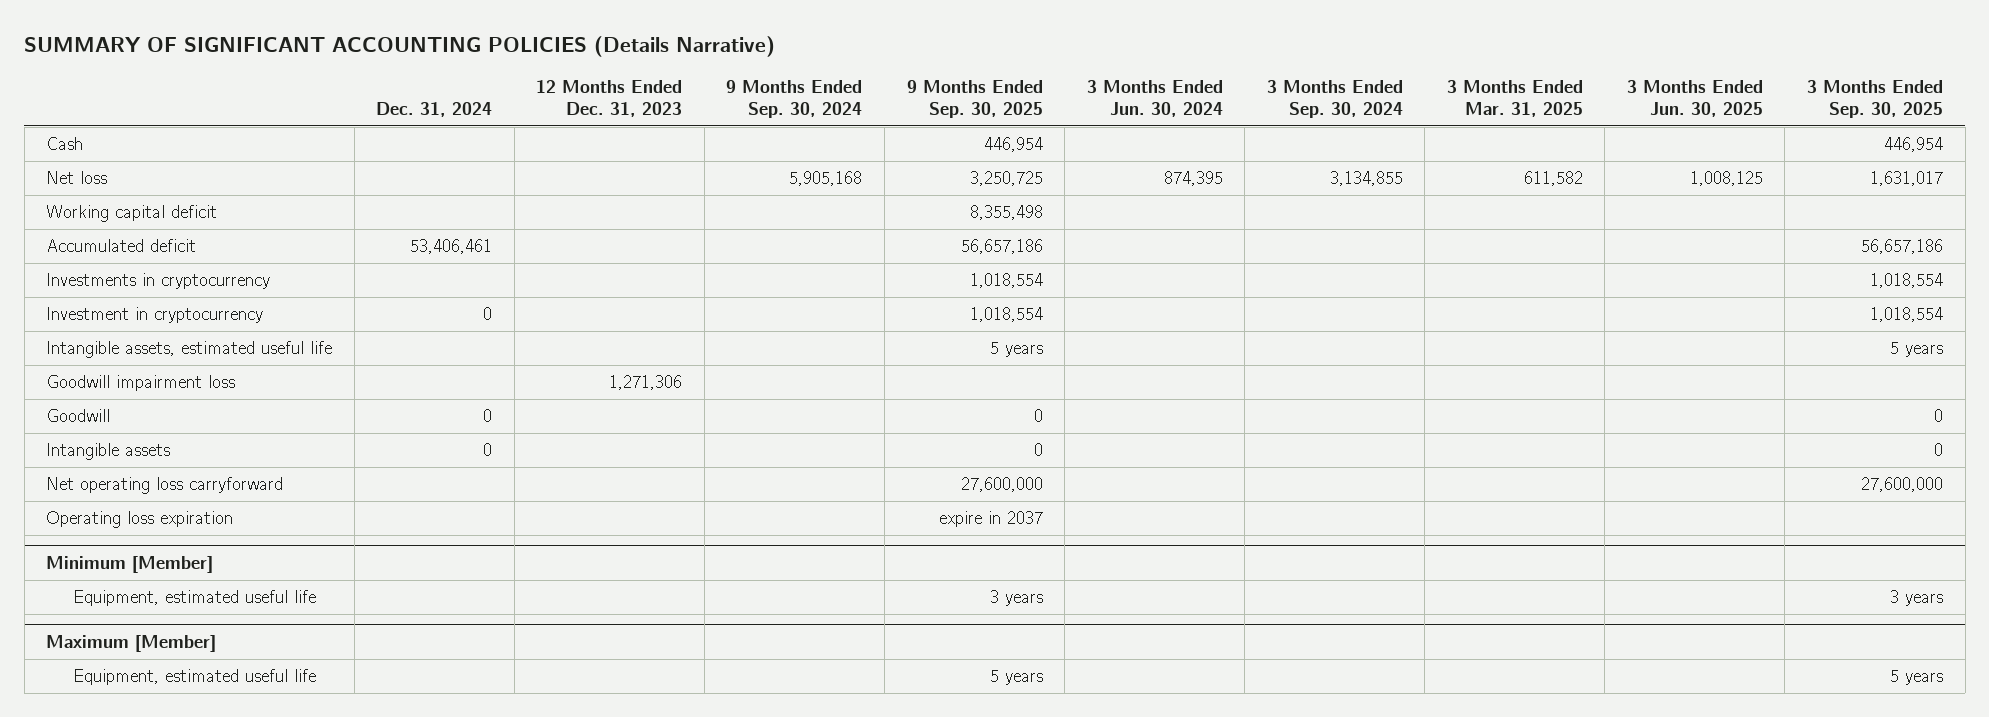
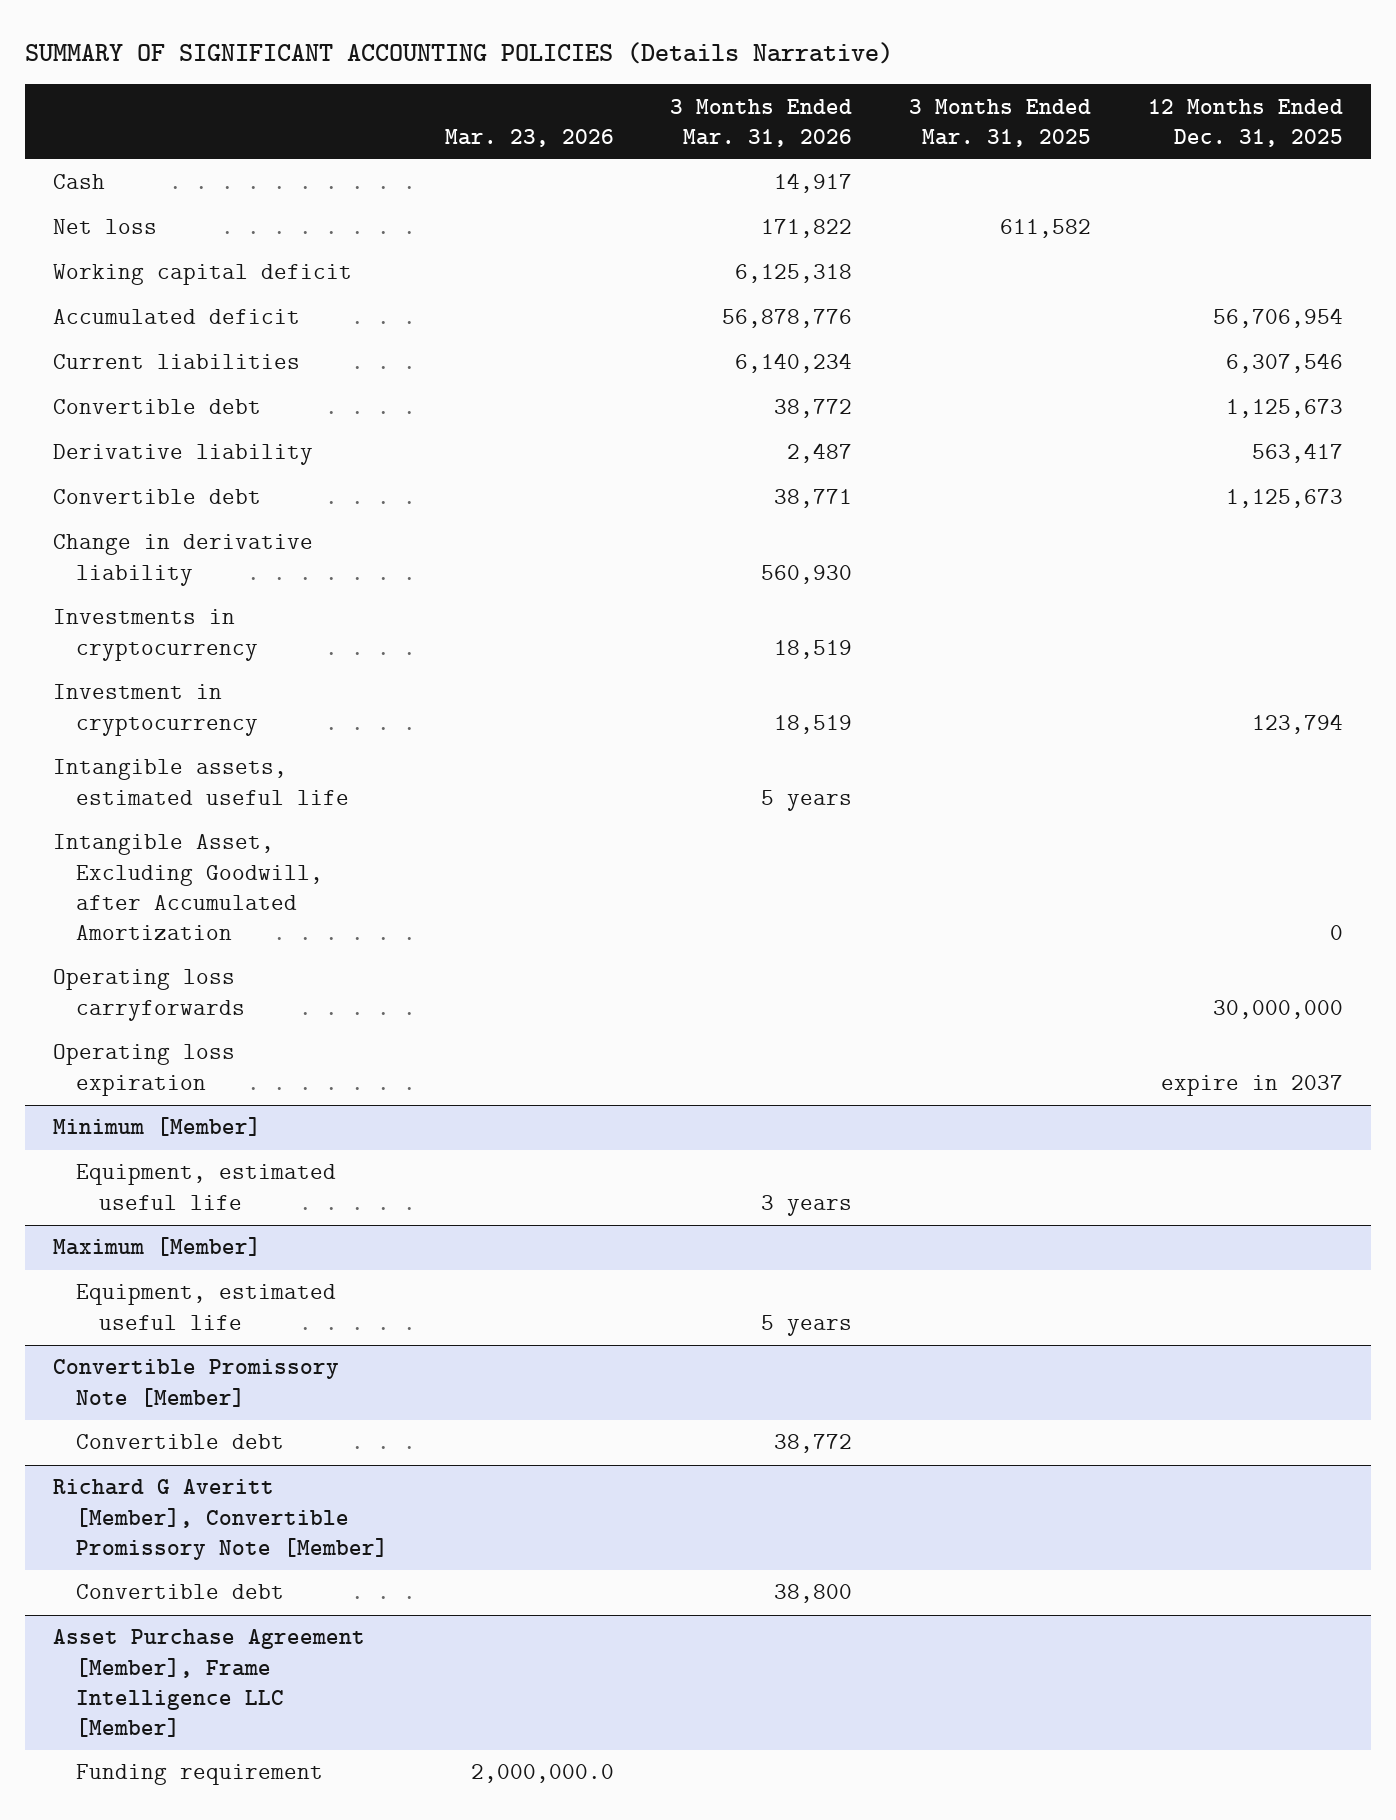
[376,101,493,117] Dec. 31, 2024 -> none
[536,79,683,117] 12 Months Ended Dec. 31, 2023 -> none
[726,79,863,118] 9 Months Ended Sep. 30, 2024 -> none
[906,79,1043,118] 9 Months Ended Sep. 30, 2025 -> none
[1086,79,1223,117] 3 Months Ended Jun. 30, 2024 -> none
[1266,79,1403,118] 3 Months Ended Sep. 30, 2024 -> none
[1626,79,1763,117] 3 Months Ended Jun. 30, 2025 -> none
[1807,79,1944,118] 3 Months Ended Sep. 30, 2025 -> none
none -> [444,128,614,147] Mar. 23, 2026
none -> [670,98,853,147] 3 Months Ended Mar. 31, 2026
none -> [1147,98,1343,147] 12 Months Ended Dec. 31, 2025
none -> [53,354,301,370] Current liabilities
none -> [53,399,262,415] Convertible debt
none -> [53,444,314,466] Derivative liability
none -> [53,489,262,505] Convertible debt
none -> [53,534,314,586] Change in derivative liability
[46,375,236,392] Goodwill impairment loss -> none
[46,409,111,423] Goodwill -> none
[46,443,171,461] Intangible assets -> [53,834,324,941] Intangible Asset, Excluding Goodwill, after Accumulated Amortization
[46,477,284,495] Net operating loss carryforward -> [53,969,246,1021] Operating loss carryforwards
none -> [53,1359,340,1407] Convertible Promissory Note [Member]
none -> [76,1434,285,1450] Convertible debt
none -> [53,1479,389,1560] Richard G Averitt [Member], Convertible Promissory Note [Member]
none -> [76,1584,285,1600] Convertible debt
none -> [53,1629,366,1738] Asset Purchase Agreement [Member], Frame Intelligence LLC [Member]
none -> [76,1764,324,1786] Funding requirement

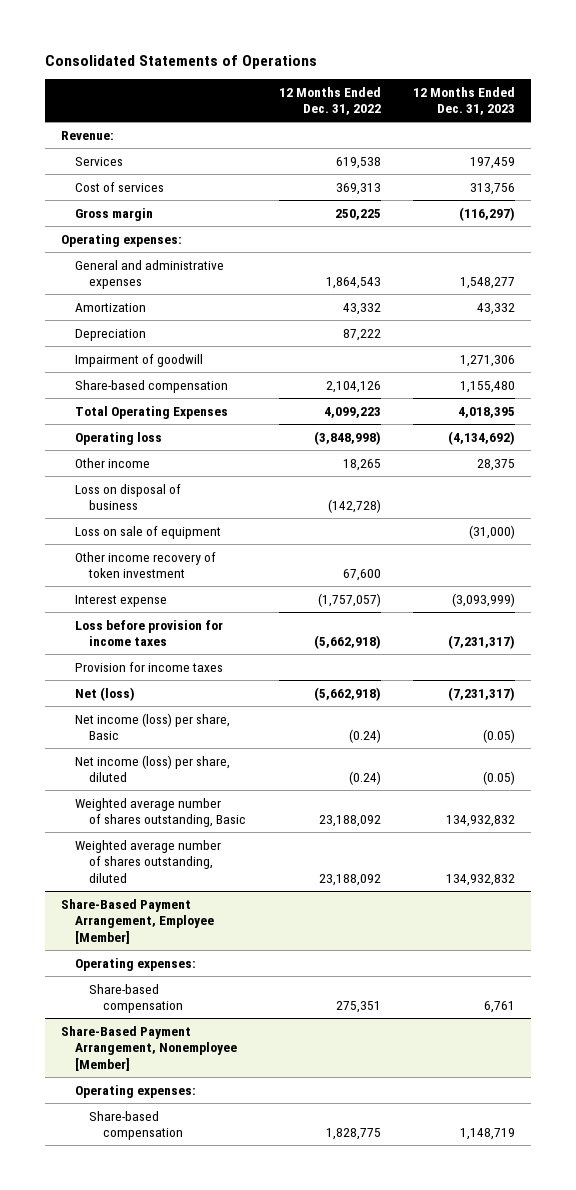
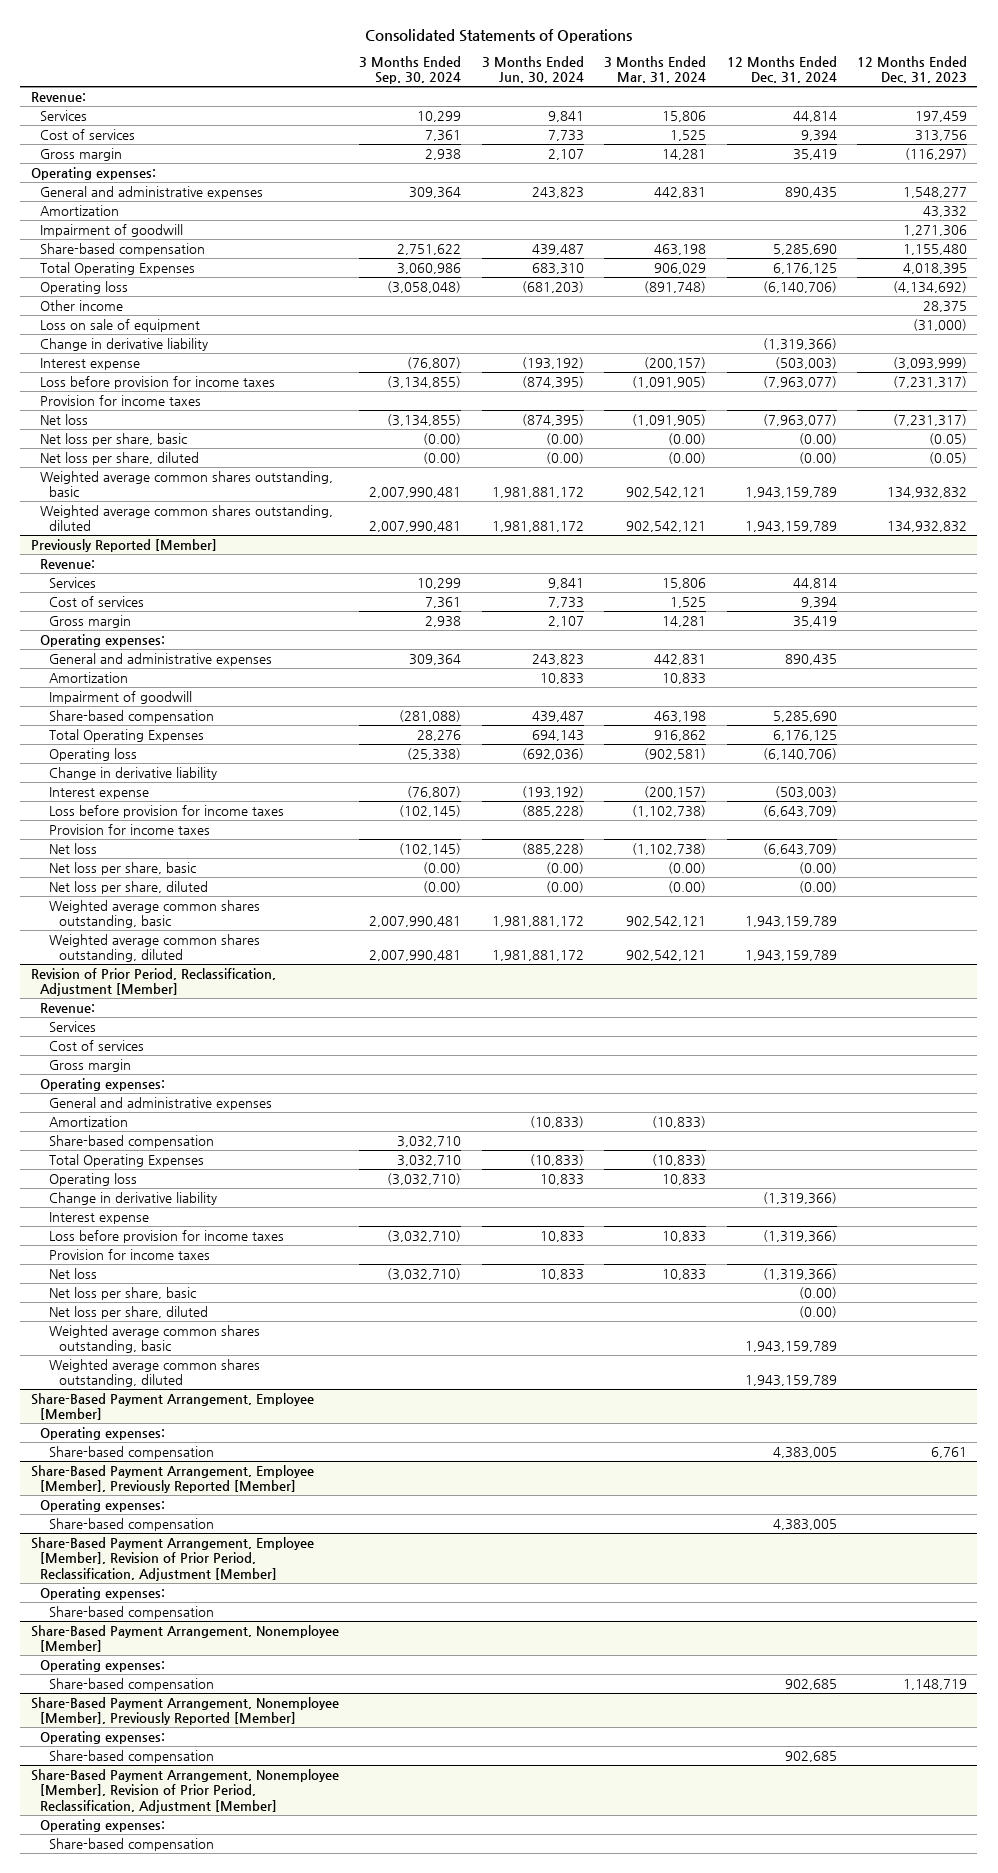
[278,86,381,116] 12 Months Ended Dec. 31, 2022 -> none
none -> [359,55,462,85] 3 Months Ended Sep. 30, 2024
none -> [481,55,584,84] 3 Months Ended Jun. 30, 2024
none -> [604,55,707,84] 3 Months Ended Mar. 31, 2024
none -> [726,55,837,84] 12 Months Ended Dec. 31, 2024
[75,328,147,341] Depreciation -> none
[75,483,182,511] Loss on disposal of business -> none
[75,551,217,579] Other income recovery of token investment -> none
none -> [39,337,208,351] Change in derivative liability
[75,686,136,701] Net (loss) -> [39,413,88,425] Net loss
[75,712,231,741] Net income (loss) per share, Basic -> [39,432,187,446] Net loss per share, basic
[75,754,231,783] Net income (loss) per share, diluted -> [39,451,199,465] Net loss per share, diluted
[75,797,247,828] Weighted average number of shares outstanding, Basic -> [39,470,333,498] Weighted average common shares outstanding, basic
[75,839,222,883] Weighted average number of shares outstanding, diluted -> [39,504,333,532] Weighted average common shares outstanding, diluted
none -> [30,538,217,552] Previously Reported [Member]
none -> [39,558,95,569] Revenue:
none -> [49,576,97,588] Services
none -> [49,595,145,607] Cost of services
none -> [49,614,132,628] Gross margin
none -> [39,633,165,647] Operating expenses:
none -> [49,652,273,666] General and administrative expenses
none -> [49,671,129,683] Amortization
none -> [49,690,193,704] Impairment of goodwill
none -> [49,709,215,723] Share-based compensation
none -> [49,728,205,742] Total Operating Expenses
none -> [49,747,138,761] Operating loss
none -> [49,766,218,780] Change in derivative liability
none -> [49,786,150,799] Interest expense
none -> [49,804,285,818] Loss before provision for income taxes
none -> [49,823,211,835] Provision for income taxes
none -> [49,842,98,854] Net loss
none -> [49,861,197,875] Net loss per share, basic
none -> [49,880,209,894] Net loss per share, diluted
none -> [49,899,261,929] Weighted average common shares outstanding, basic
none -> [49,933,261,963] Weighted average common shares outstanding, diluted
none -> [30,967,276,997] Revision of Prior Period, Reclassification, Adjustment [Member]
none -> [39,1002,95,1013] Revenue:
none -> [49,1020,97,1032] Services
none -> [49,1039,145,1051] Cost of services
none -> [49,1058,132,1072] Gross margin
none -> [39,1077,165,1091] Operating expenses:
none -> [49,1096,273,1110] General and administrative expenses
none -> [49,1115,129,1127] Amortization
none -> [49,1134,215,1148] Share-based compensation
none -> [49,1153,205,1167] Total Operating Expenses
none -> [49,1172,138,1186] Operating loss
none -> [49,1191,218,1205] Change in derivative liability
none -> [49,1211,150,1224] Interest expense
none -> [49,1229,285,1243] Loss before provision for income taxes
none -> [49,1248,211,1260] Provision for income taxes
none -> [49,1267,98,1279] Net loss
none -> [49,1286,197,1300] Net loss per share, basic
none -> [49,1305,209,1319] Net loss per share, diluted
none -> [49,1324,261,1354] Weighted average common shares outstanding, basic
none -> [49,1358,261,1388] Weighted average common shares outstanding, diluted
none -> [30,1464,314,1494] Share-Based Payment Arrangement, Employee [Member], Previously Reported [Member]
none -> [39,1498,165,1512] Operating expenses:
none -> [49,1517,215,1531] Share-based compensation
none -> [30,1536,314,1581] Share-Based Payment Arrangement, Employee [Member], Revision of Prior Period, Reclassification, Adjustment [Member]
none -> [39,1586,165,1600] Operating expenses:
none -> [49,1605,215,1619] Share-based compensation
none -> [30,1696,339,1726] Share-Based Payment Arrangement, Nonemployee [Member], Previously Reported [Member]
none -> [39,1730,165,1744] Operating expenses:
none -> [49,1749,215,1763] Share-based compensation
none -> [30,1768,339,1813] Share-Based Payment Arrangement, Nonemployee [Member], Revision of Prior Period, Reclassification, Adjustment [Member]
none -> [39,1818,165,1832] Operating expenses:
none -> [49,1837,215,1851] Share-based compensation

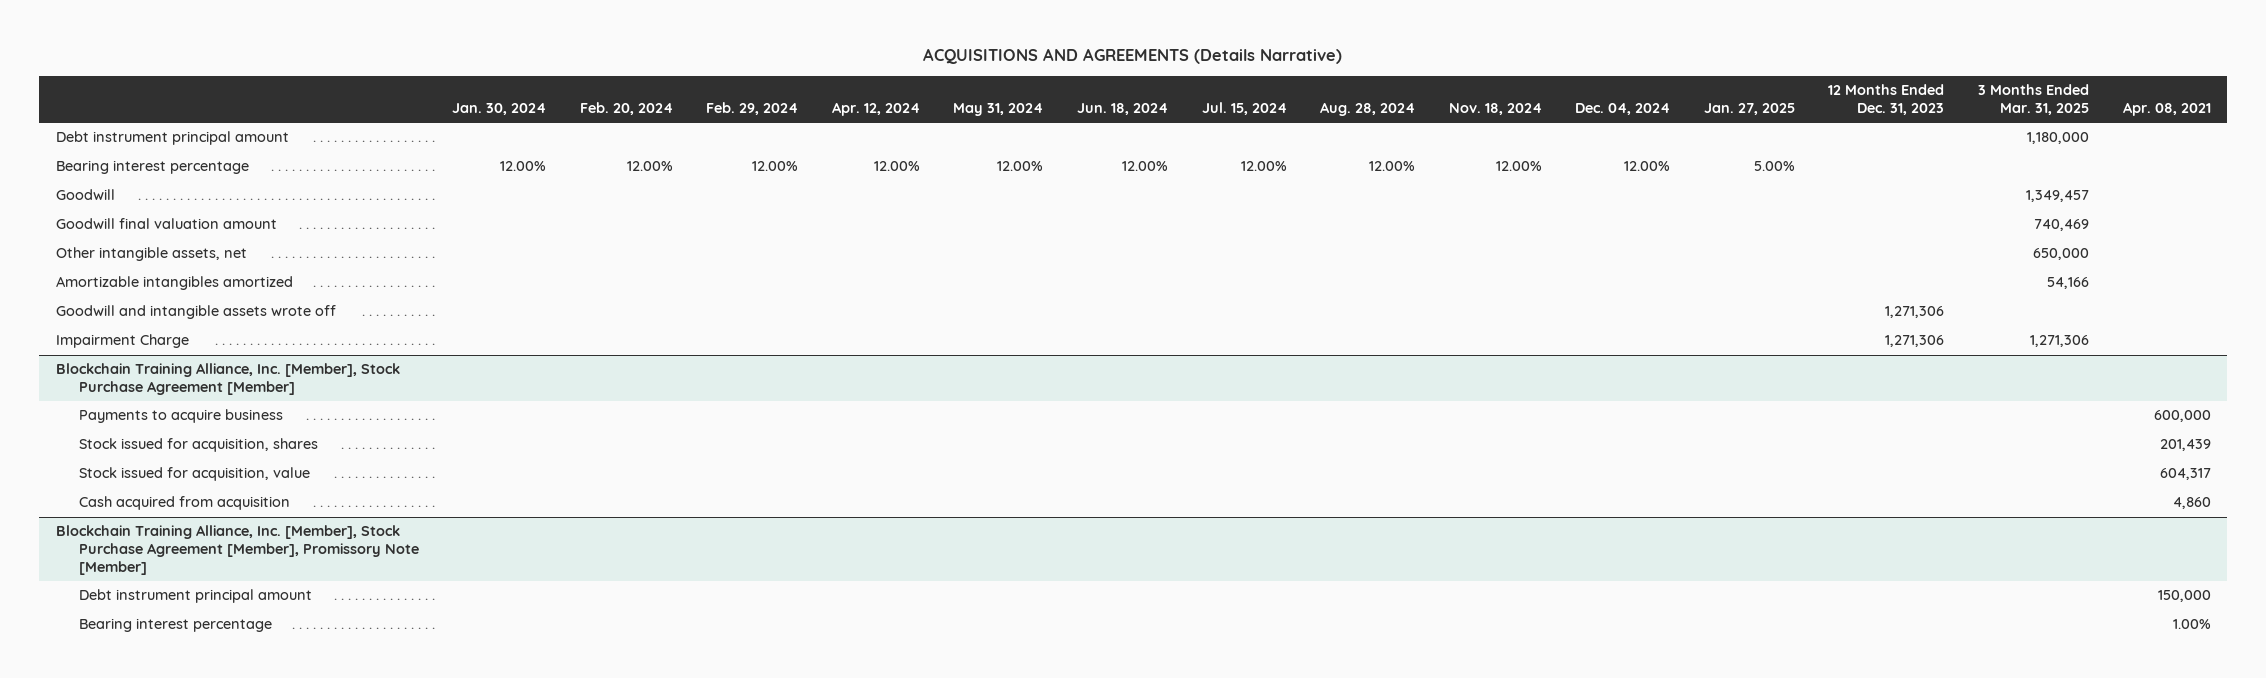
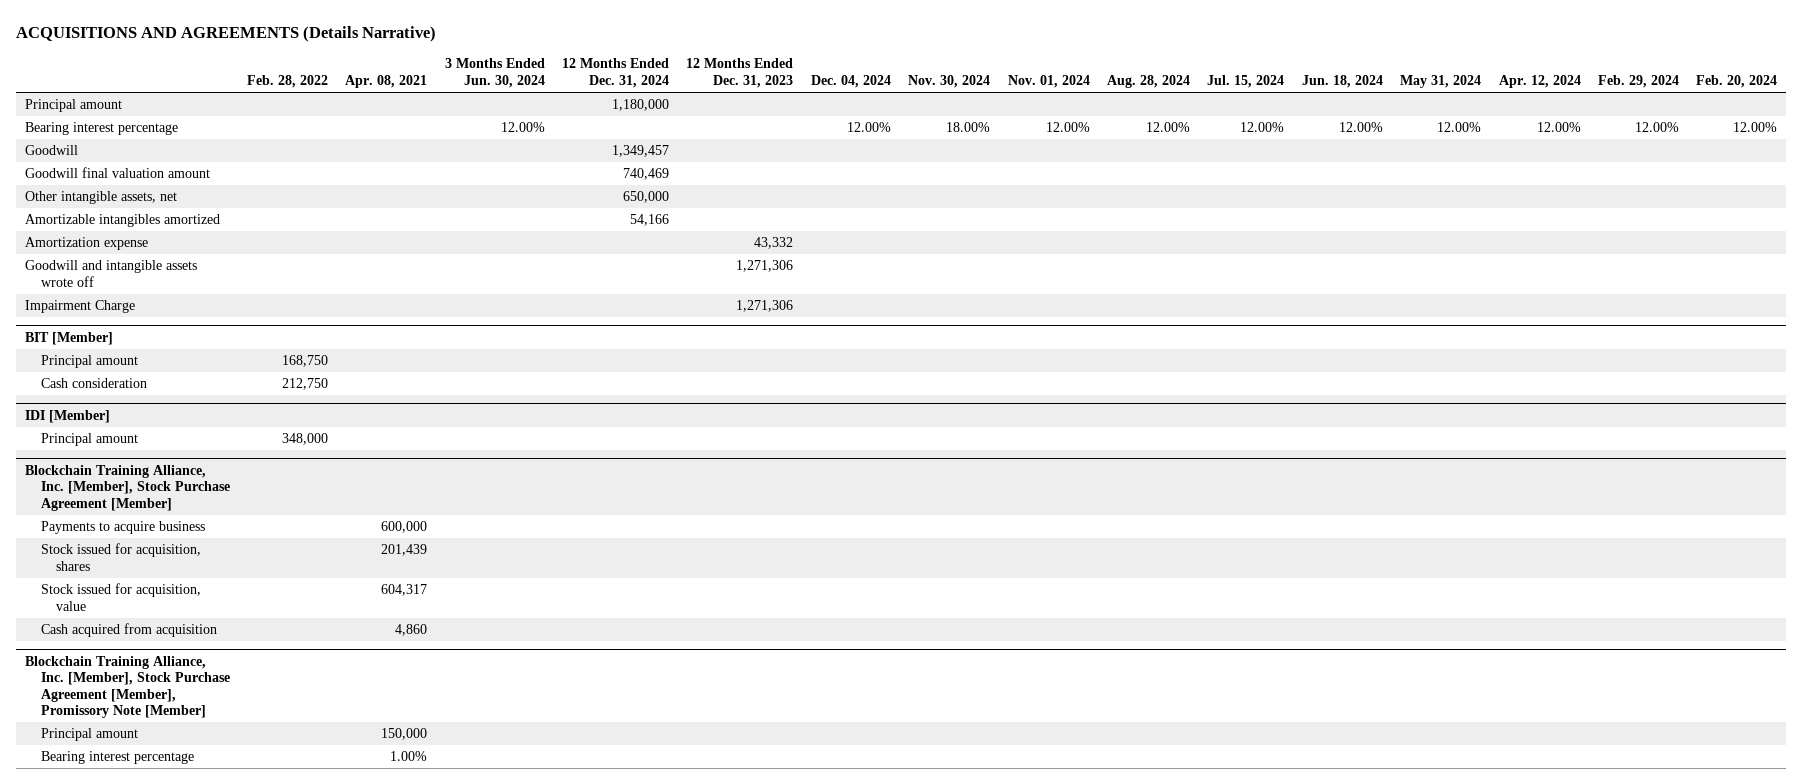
[452,102,547,115] Jan. 30, 2024 -> none
[1448,102,1542,115] Nov. 18, 2024 -> none
[1703,102,1795,115] Jan. 27, 2025 -> none
[1977,84,2089,115] 3 Months Ended Mar. 31, 2025 -> none
none -> [246,75,328,89] Feb. 28, 2022
none -> [444,58,545,89] 3 Months Ended Jun. 30, 2024
none -> [562,58,670,89] 12 Months Ended Dec. 31, 2024
none -> [908,75,991,89] Nov. 30, 2024
none -> [1007,75,1090,89] Nov. 01, 2024
[55,131,289,146] Debt instrument principal amount -> [24,99,122,113] Principal amount
none -> [24,237,148,251] Amortization expense
none -> [24,331,113,345] BIT [Member]
none -> [40,355,138,369] Principal amount
none -> [40,378,147,389] Cash consideration
none -> [24,409,110,423] IDI [Member]
none -> [40,433,138,447] Principal amount
[78,589,312,604] Debt instrument principal amount -> [40,728,138,742] Principal amount

